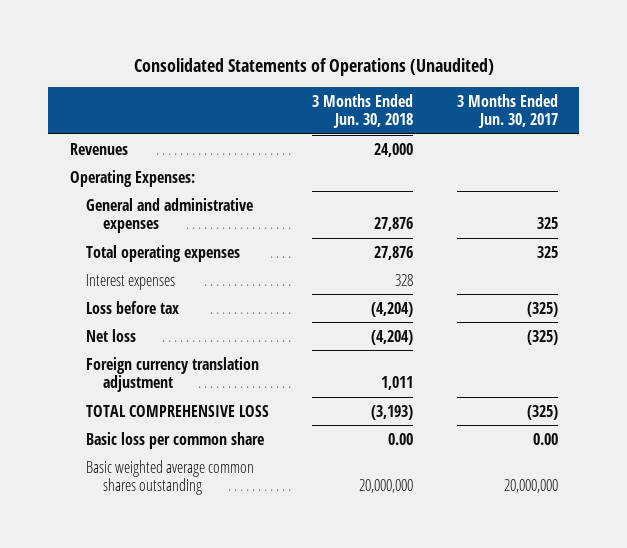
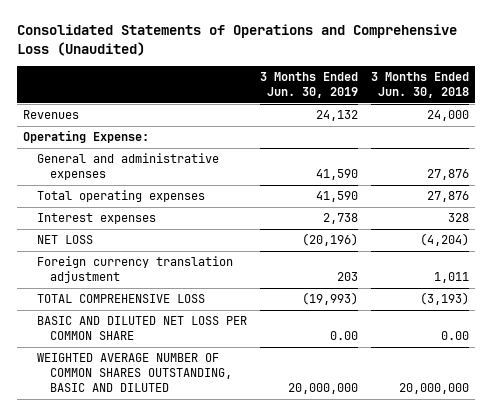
[133,57,494,76] Consolidated Statements of Operations (Unaudited) -> [16,24,457,56] Consolidated Statements of Operations and Comprehensive Loss (Unaudited)
[456,93,558,129] 3 Months Ended Jun. 30, 2017 -> none
none -> [259,72,358,98] 3 Months Ended Jun. 30, 2019
[69,169,195,187] Operating Expenses: -> [23,130,150,144] Operating Expense:
[86,300,180,314] Loss before tax -> none
[86,328,137,342] Net loss -> [36,235,93,245] NET LOSS
[86,431,265,449] Basic loss per common share -> [36,316,247,341] BASIC AND DILUTED NET LOSS PER COMMON SHARE
[86,459,255,495] Basic weighted average common shares outstanding -> [36,353,233,392] WEIGHTED AVERAGE NUMBER OF COMMON SHARES OUTSTANDING, BASIC AND DILUTED

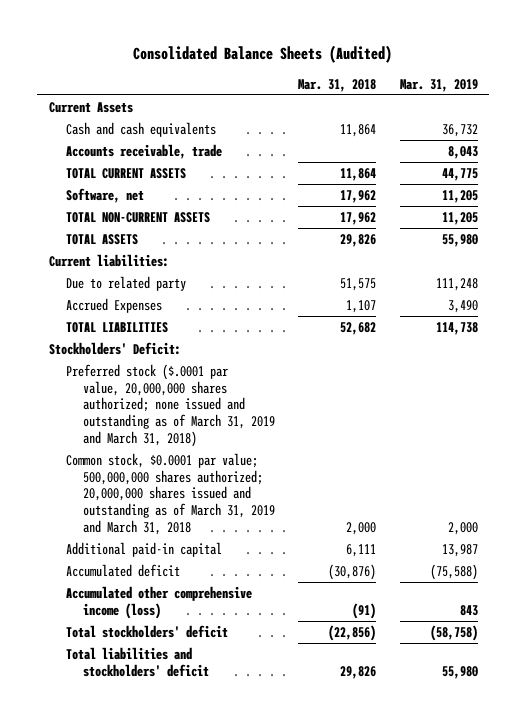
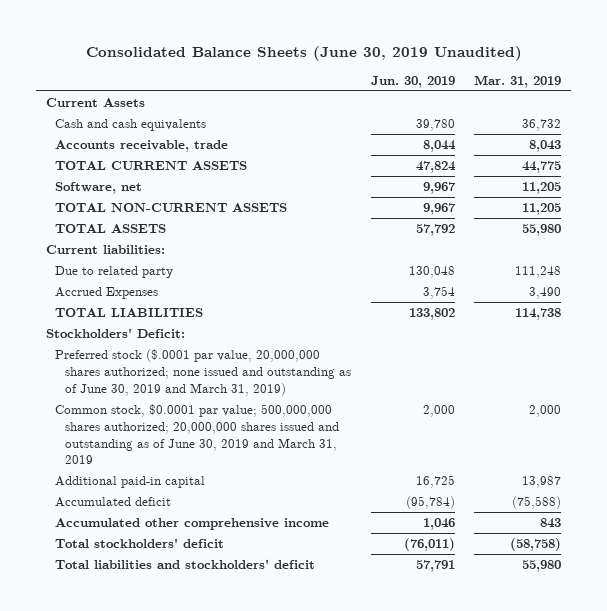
[133,44,393,63] Consolidated Balance Sheets (Audited) -> [85,45,522,61] Consolidated Balance Sheets (June 30, 2019 Unaudited)
[298,78,377,92] Mar. 31, 2018 -> none
none -> [370,75,455,88] Jun. 30, 2019
[66,363,276,448] Preferred stock ($.0001 par value, 20,000,000 shares authorized; none issued and outstanding as of March 31, 2019 and March 31, 2018) -> [55,349,351,396] Preferred stock ($.0001 par value, 20,000,000 shares authorized; none issued and outstanding as of June 30, 2019 and March 31, 2019)
[66,452,276,536] Common stock, $0.0001 par value; 500,000,000 shares authorized; 20,000,000 shares issued and outstanding as of March 31, 2019 and March 31, 2018 -> [55,404,339,465] Common stock, $0.0001 par value; 500,000,000 shares authorized; 20,000,000 shares issued and outstanding as of June 30, 2019 and March 31, 2019
[66,585,253,619] Accumulated other comprehensive income (loss) -> [55,518,330,531] Accumulated other comprehensive income

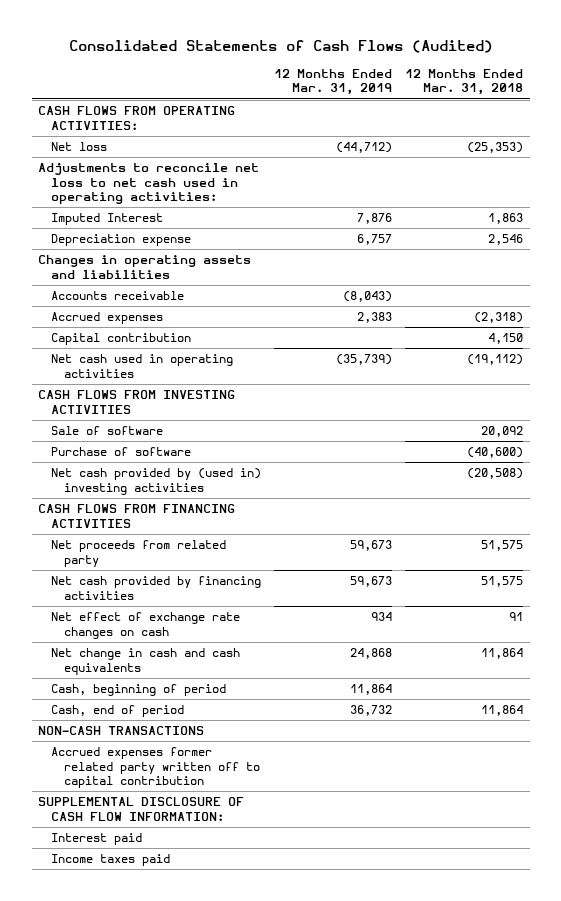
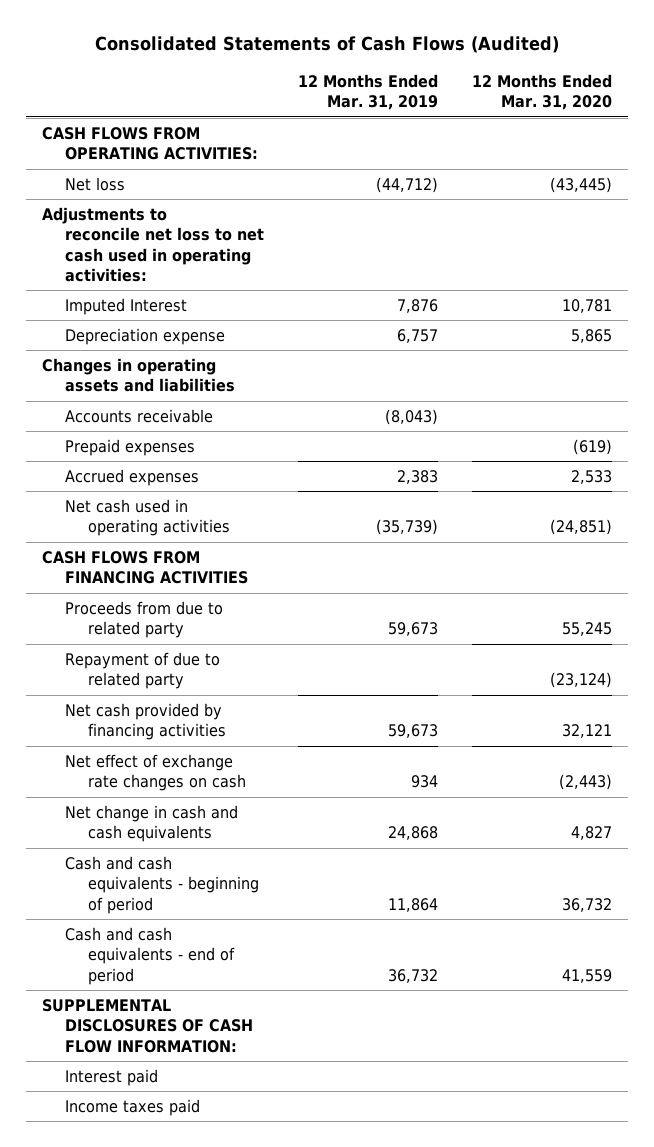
[405,69,524,96] 12 Months Ended Mar. 31, 2018 -> none
none -> [471,74,612,111] 12 Months Ended Mar. 31, 2020
none -> [65,439,196,457] Prepaid expenses
[51,333,192,346] Capital contribution -> none
[38,390,236,414] CASH FLOWS FROM INVESTING ACTIVITIES -> none
[51,426,164,436] Sale of software -> none
[51,447,192,457] Purchase of software -> none
[51,468,262,495] Net cash provided by (used in) investing activities -> none
[51,540,227,567] Net proceeds from related party -> [65,601,224,639] Proceeds from due to related party
none -> [65,652,221,690] Repayment of due to related party
[38,726,205,736] NON-CASH TRANSACTIONS -> none
[51,747,261,789] Accrued expenses former related party written off to capital contribution -> none
[51,684,227,697] Cash, beginning of period -> [65,856,260,914] Cash and cash equivalents - beginning of period
[51,705,185,718] Cash, end of period -> [65,927,236,985] Cash and cash equivalents - end of period
[38,797,245,821] SUPPLEMENTAL DISCLOSURE OF CASH FLOW INFORMATION: -> [42,999,254,1053] SUPPLEMENTAL DISCLOSURES OF CASH FLOW INFORMATION:

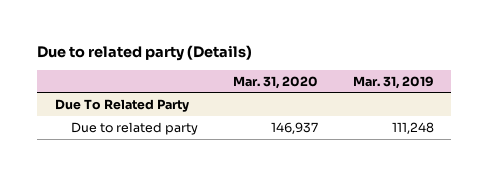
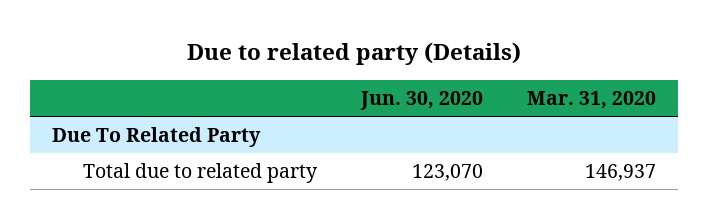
[352,75,434,89] Mar. 31, 2019 -> none
none -> [359,91,483,111] Jun. 30, 2020
[71,121,199,135] Due to related party -> [82,163,318,184] Total due to related party

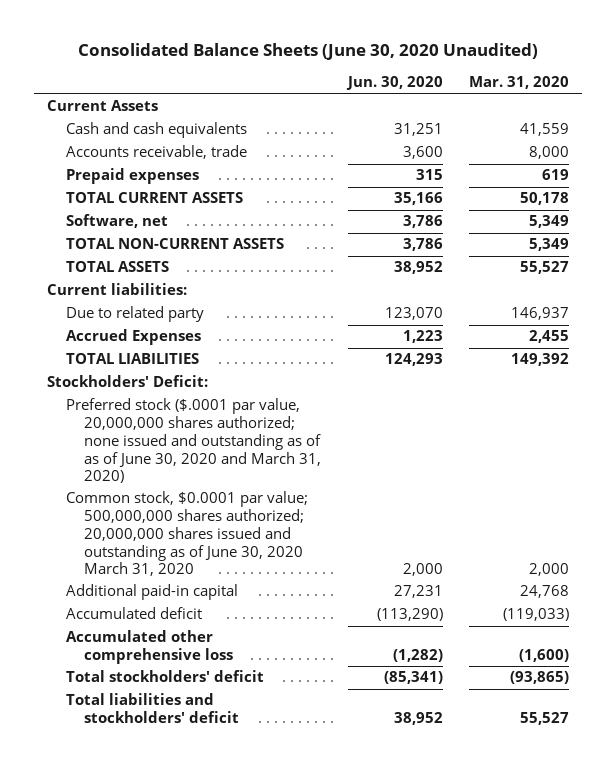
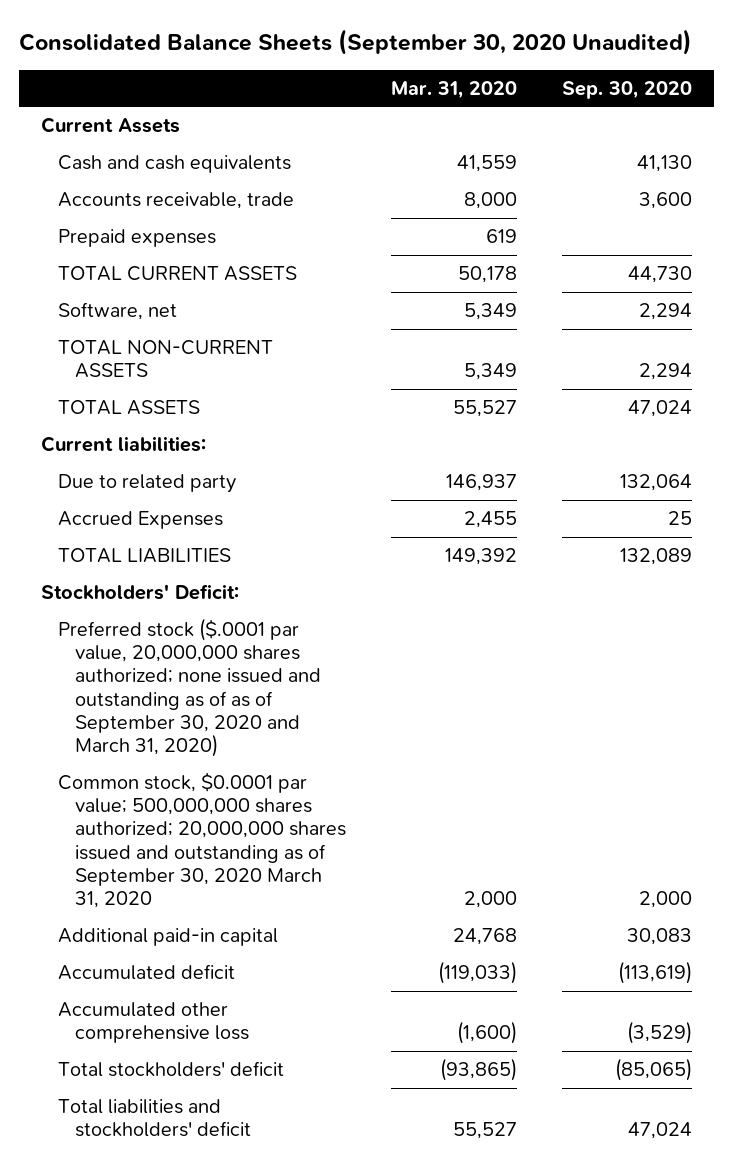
[77,43,538,61] Consolidated Balance Sheets (June 30, 2020 Unaudited) -> [18,28,692,55] Consolidated Balance Sheets (September 30, 2020 Unaudited)
[345,76,443,91] Jun. 30, 2020 -> none
none -> [561,80,692,99] Sep. 30, 2020
[65,398,322,484] Preferred stock ($.0001 par value, 20,000,000 shares authorized; none issued and outstanding as of as of June 30, 2020 and March 31, 2020) -> [58,618,322,758] Preferred stock ($.0001 par value, 20,000,000 shares authorized; none issued and outstanding as of as of September 30, 2020 and March 31, 2020)
[65,491,308,577] Common stock, $0.0001 par value; 500,000,000 shares authorized; 20,000,000 shares issued and outstanding as of June 30, 2020 March 31, 2020 -> [58,772,347,909] Common stock, $0.0001 par value; 500,000,000 shares authorized; 20,000,000 shares issued and outstanding as of September 30, 2020 March 31, 2020

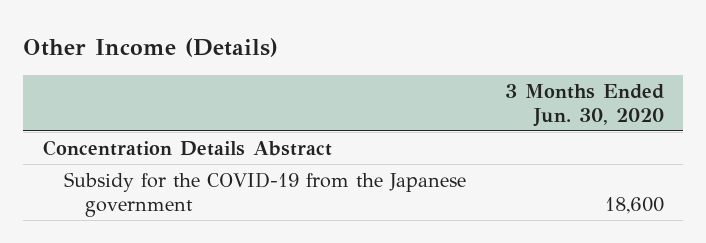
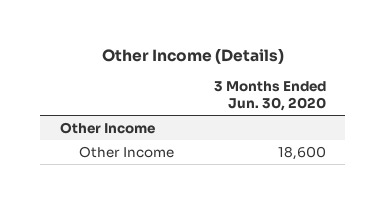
[42,139,332,156] Concentration Details Abstract -> [60,121,156,134] Other Income
[63,171,466,217] Subsidy for the COVID-19 from the Japanese government -> [79,145,175,158] Other Income

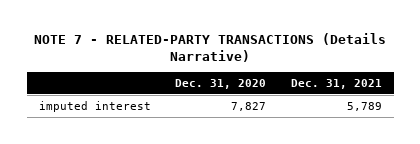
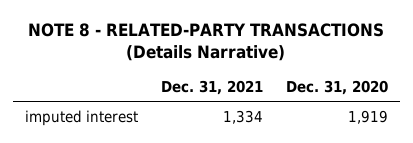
[34,32,387,62] NOTE 7 - RELATED-PARTY TRANSACTIONS (Details Narrative) -> [28,22,385,62] NOTE 8 - RELATED-PARTY TRANSACTIONS (Details Narrative)
[231,102,267,112] 7,827 -> [348,109,389,124] 1,919
[346,102,382,112] 5,789 -> [222,109,263,124] 1,334

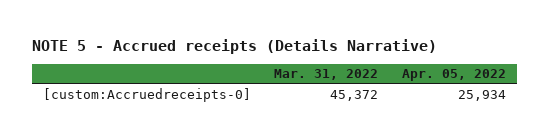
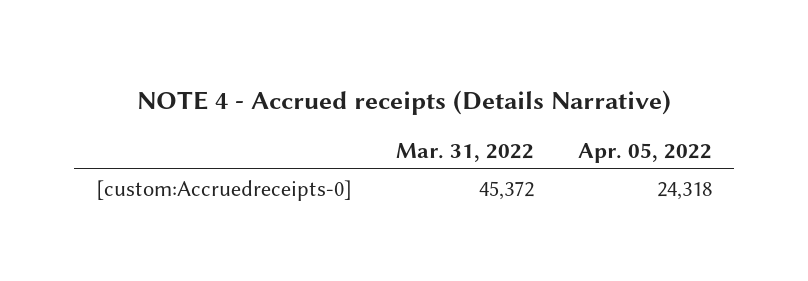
[31,39,437,55] NOTE 5 - Accrued receipts (Details Narrative) -> [136,90,671,116] NOTE 4 - Accrued receipts (Details Narrative)
[457,90,506,102] 25,934 -> [657,181,713,200] 24,318

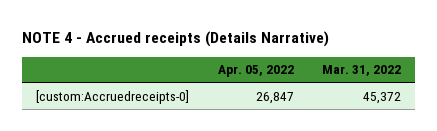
[657,181,713,200] 24,318 -> [255,91,294,104] 26,847

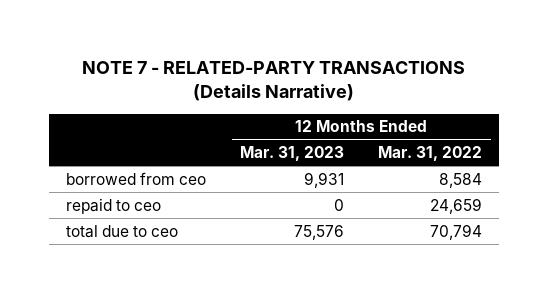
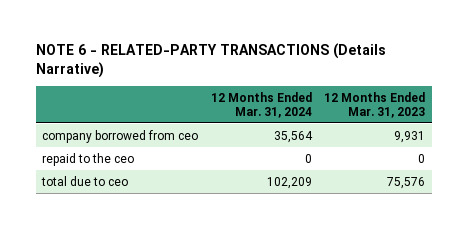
[82,60,466,101] NOTE 7 - RELATED-PARTY TRANSACTIONS (Details Narrative) -> [35,42,386,78] NOTE 6 - RELATED-PARTY TRANSACTIONS (Details Narrative)
[378,145,483,161] Mar. 31, 2022 -> none
none -> [210,91,312,118] 12 Months Ended Mar. 31, 2024
[66,171,207,185] borrowed from ceo -> [42,129,199,143] company borrowed from ceo
[66,197,162,214] repaid to ceo -> [42,152,135,166] repaid to the ceo

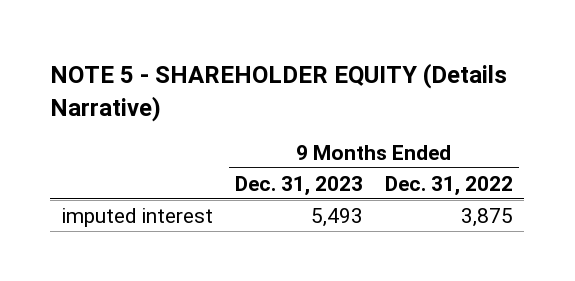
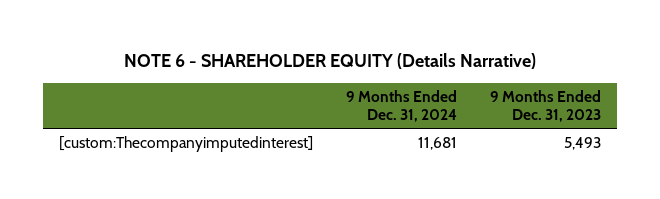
[50,63,508,122] NOTE 5 - SHAREHOLDER EQUITY (Details Narrative) -> [124,52,537,69] NOTE 6 - SHAREHOLDER EQUITY (Details Narrative)
[385,175,514,196] Dec. 31, 2022 -> none
none -> [346,89,458,122] 9 Months Ended Dec. 31, 2024
[61,207,213,227] imputed interest -> [59,136,314,153] [custom:Thecompanyimputedinterest]

